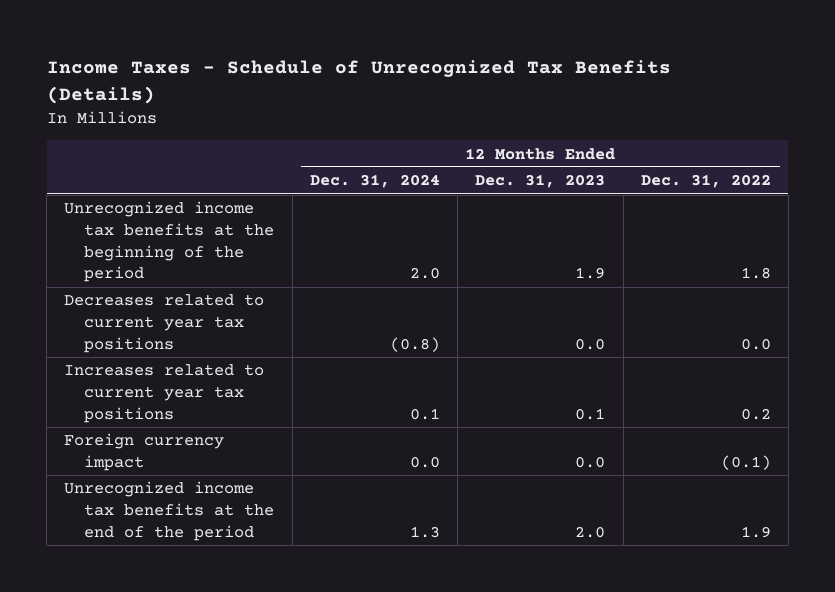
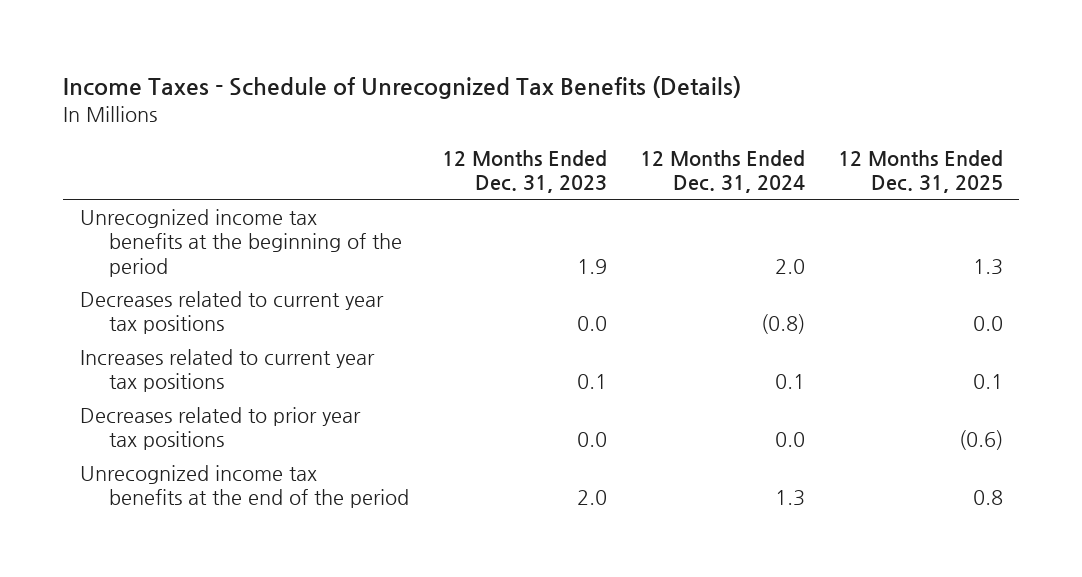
[640,174,771,189] Dec. 31, 2022 -> none
none -> [837,149,1003,194] 12 Months Ended Dec. 31, 2025
[64,433,225,472] Foreign currency impact -> none
none -> [79,406,361,451] Decreases related to prior year tax positions

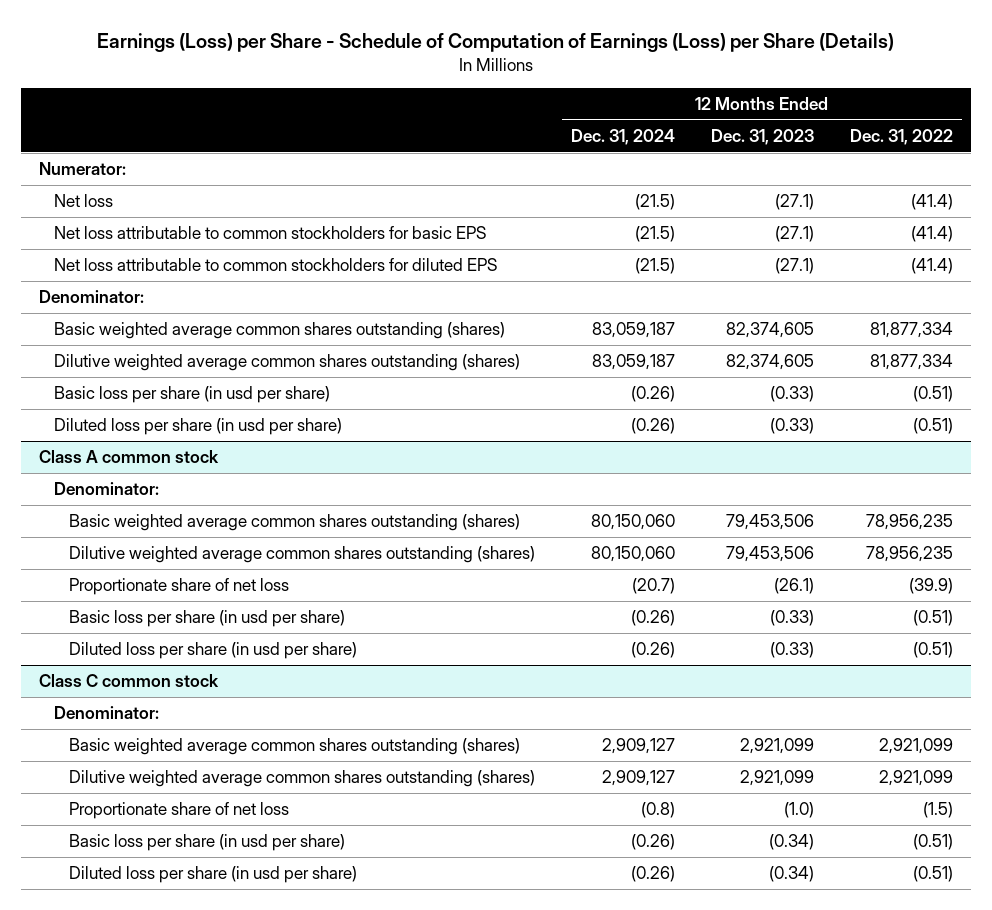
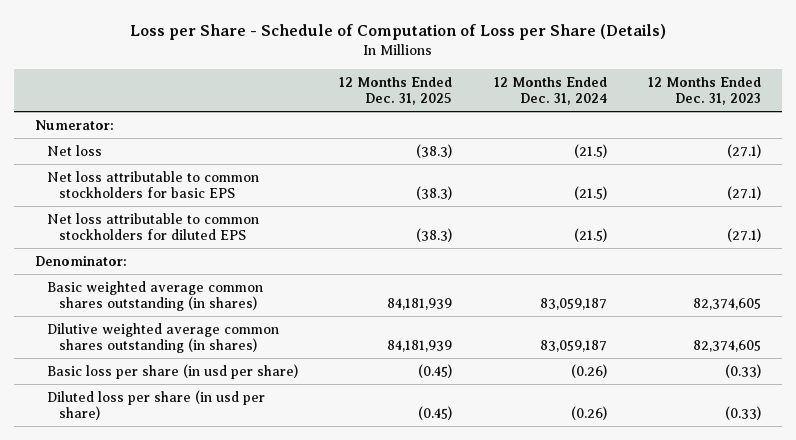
[96,32,894,52] Earnings (Loss) per Share - Schedule of Computation of Earnings (Loss) per Share (Details) -> [129,24,666,41] Loss per Share - Schedule of Computation of Loss per Share (Details)
[849,128,953,145] Dec. 31, 2022 -> none
none -> [339,76,453,106] 12 Months Ended Dec. 31, 2025
[53,386,330,404] Basic loss per share (in usd per share) -> none
[53,418,342,436] Diluted loss per share (in usd per share) -> none
[39,450,220,464] Class A common stock -> none
[53,482,159,496] Denominator: -> none
[68,514,520,532] Basic weighted average common shares outstanding (shares) -> none
[68,546,535,564] Dilutive weighted average common shares outstanding (shares) -> none
[68,578,289,596] Proportionate share of net loss -> none
[53,322,505,340] Basic weighted average common shares outstanding (shares) -> [47,280,264,312] Basic weighted average common shares outstanding (in shares)
[53,354,520,372] Dilutive weighted average common shares outstanding (shares) -> [47,322,280,354] Dilutive weighted average common shares outstanding (in shares)
[39,674,220,688] Class C common stock -> none
[53,706,159,720] Denominator: -> none
[68,738,520,756] Basic weighted average common shares outstanding (shares) -> none
[68,770,535,788] Dilutive weighted average common shares outstanding (shares) -> none
[68,802,289,820] Proportionate share of net loss -> none
[68,834,345,852] Basic loss per share (in usd per share) -> none
[68,866,357,884] Diluted loss per share (in usd per share) -> none

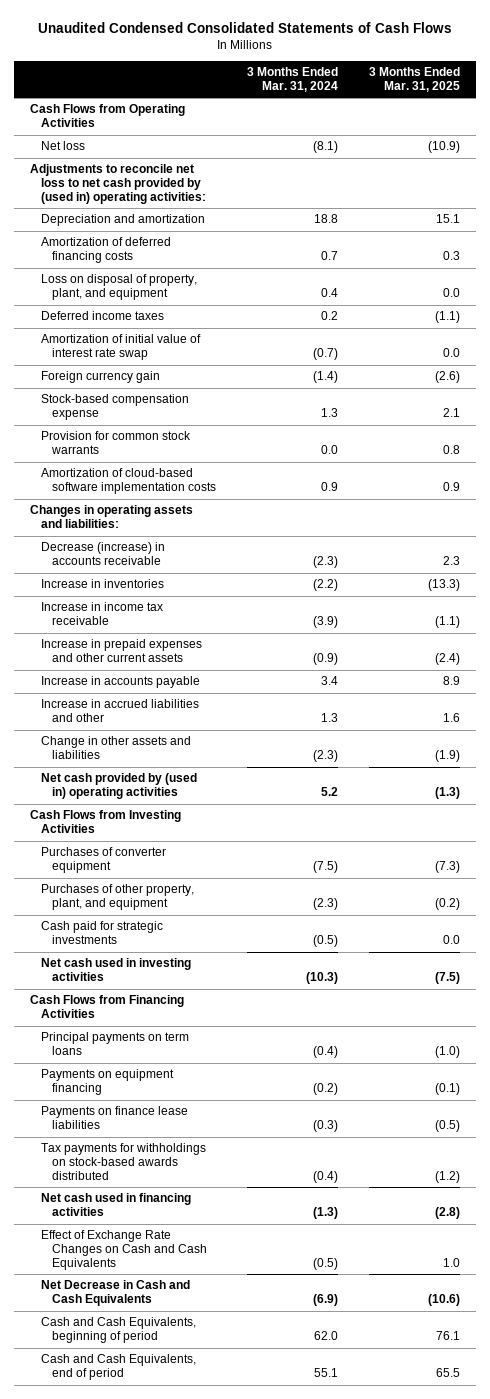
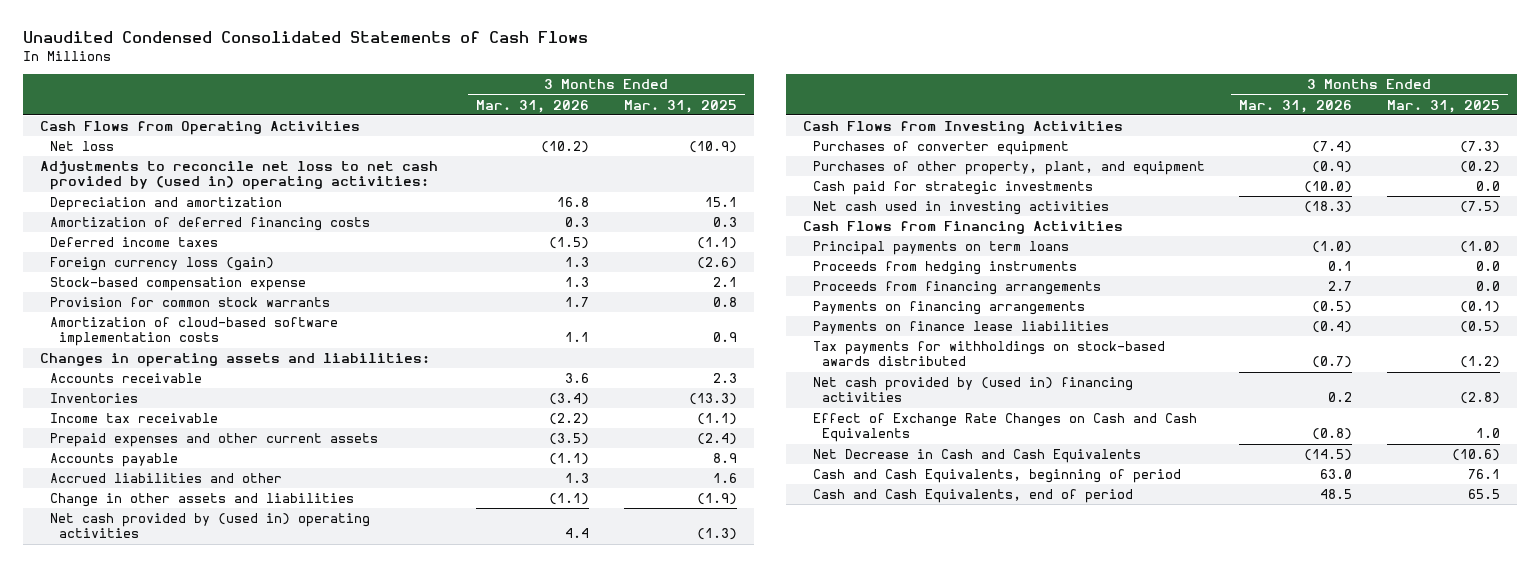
[246,67,338,92] 3 Months Ended Mar. 31, 2024 -> none
none -> [476,99,590,113] Mar. 31, 2026
[40,274,197,301] Loss on disposal of property, plant, and equipment -> none
[40,334,201,361] Amortization of initial value of interest rate swap -> none
[40,371,160,384] Foreign currency gain -> [49,257,274,272] Foreign currency loss (gain)
[40,542,165,566] Decrease (increase) in accounts receivable -> [49,373,202,384] Accounts receivable
[40,579,164,589] Increase in inventories -> [49,393,138,404] Inventories
[40,602,163,626] Increase in income tax receivable -> [49,413,218,424] Income tax receivable
[40,639,202,663] Increase in prepaid expenses and other current assets -> [49,433,378,448] Prepaid expenses and other current assets
[40,676,200,689] Increase in accounts payable -> [49,453,178,468] Accounts payable
[40,699,199,723] Increase in accrued liabilities and other -> [49,473,282,484] Accrued liabilities and other
none -> [812,261,1077,276] Proceeds from hedging instruments
none -> [812,281,1101,296] Proceeds from financing arrangements
[40,1069,174,1096] Payments on equipment financing -> [812,301,1085,316] Payments on financing arrangements
[40,1193,191,1217] Net cash used in financing activities -> [812,377,1133,403] Net cash provided by (used in) financing activities

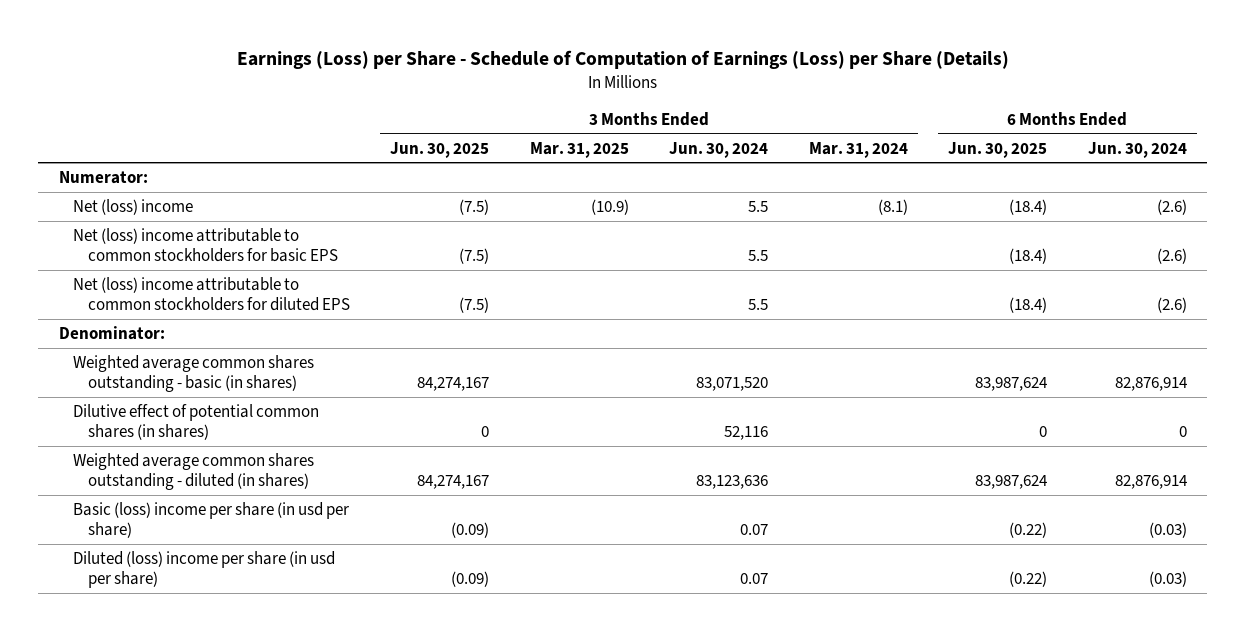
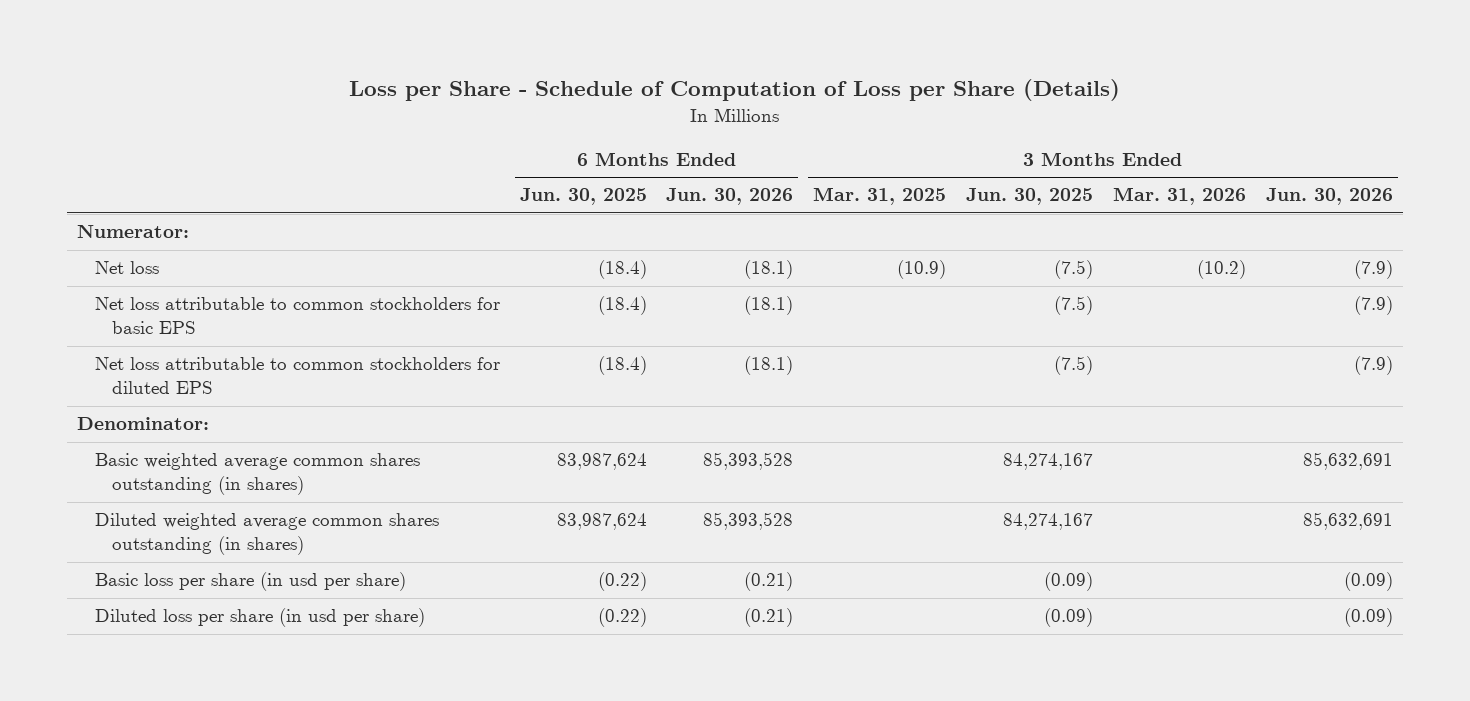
[236,49,1009,69] Earnings (Loss) per Share - Schedule of Computation of Earnings (Loss) per Share (Details) -> [349,79,1121,102] Loss per Share - Schedule of Computation of Loss per Share (Details)
[669,141,769,158] Jun. 30, 2024 -> none
[808,141,908,158] Mar. 31, 2024 -> none
[1087,141,1187,158] Jun. 30, 2024 -> none
none -> [666,188,794,206] Jun. 30, 2026
none -> [1113,187,1247,206] Mar. 31, 2026
none -> [1266,188,1394,206] Jun. 30, 2026
[73,199,194,216] Net (loss) income -> [94,261,159,275] Net loss
[73,228,338,262] Net (loss) income attributable to common stockholders for basic EPS -> [94,297,500,335] Net loss attributable to common stockholders for basic EPS
[73,277,350,311] Net (loss) income attributable to common stockholders for diluted EPS -> [94,357,500,395] Net loss attributable to common stockholders for diluted EPS
[73,404,320,440] Dilutive effect of potential common shares (in shares) -> none
[73,355,315,392] Weighted average common shares outstanding - basic (in shares) -> [94,453,420,496] Basic weighted average common shares outstanding (in shares)
[73,453,315,490] Weighted average common shares outstanding - diluted (in shares) -> [94,513,439,556] Diluted weighted average common shares outstanding (in shares)
[73,502,350,538] Basic (loss) income per share (in usd per share) -> [94,572,406,592] Basic loss per share (in usd per share)
[73,551,336,588] Diluted (loss) income per share (in usd per share) -> [94,608,425,628] Diluted loss per share (in usd per share)

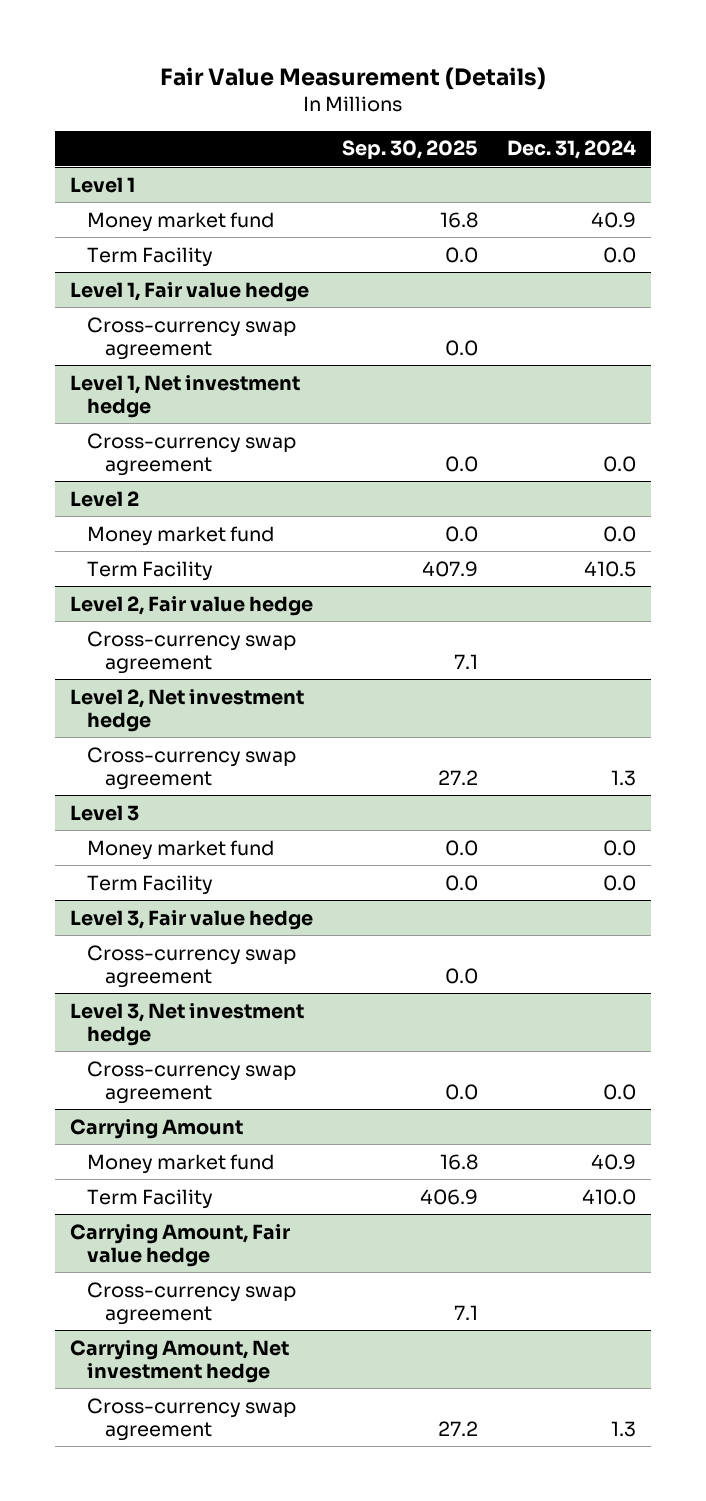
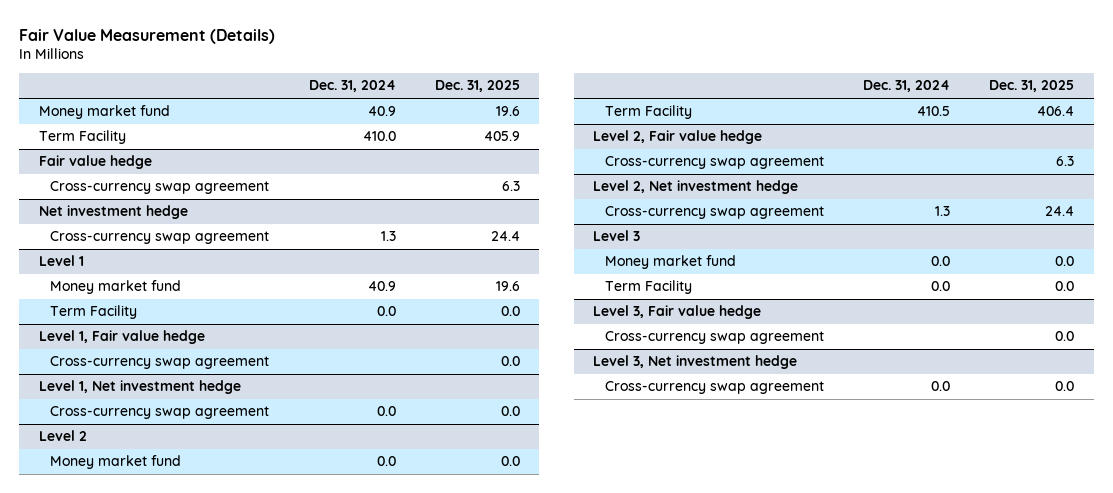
[341,140,478,160] Sep. 30, 2025 -> none
none -> [434,80,520,93] Dec. 31, 2025
none -> [38,105,170,120] Money market fund
none -> [38,130,126,145] Term Facility
none -> [38,155,152,170] Fair value hedge
none -> [50,181,270,195] Cross-currency swap agreement
none -> [38,205,188,220] Net investment hedge
none -> [50,231,270,245] Cross-currency swap agreement
[69,1118,243,1139] Carrying Amount -> none
[87,1153,275,1174] Money market fund -> none
[87,1188,214,1209] Term Facility -> none
[69,1223,290,1267] Carrying Amount, Fair value hedge -> none
[87,1281,297,1325] Cross-currency swap agreement -> none
[69,1339,289,1383] Carrying Amount, Net investment hedge -> none
[87,1397,297,1441] Cross-currency swap agreement -> none

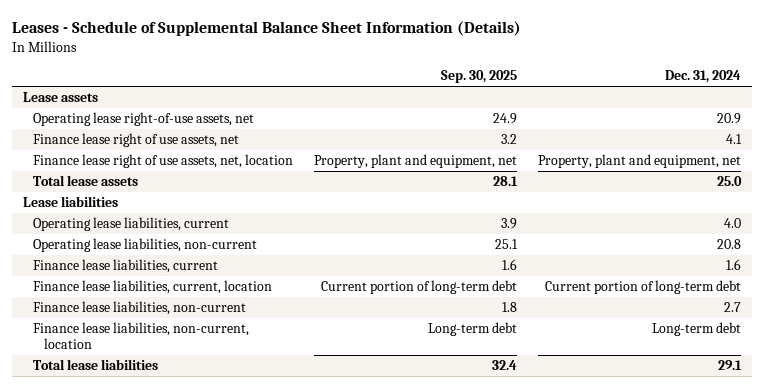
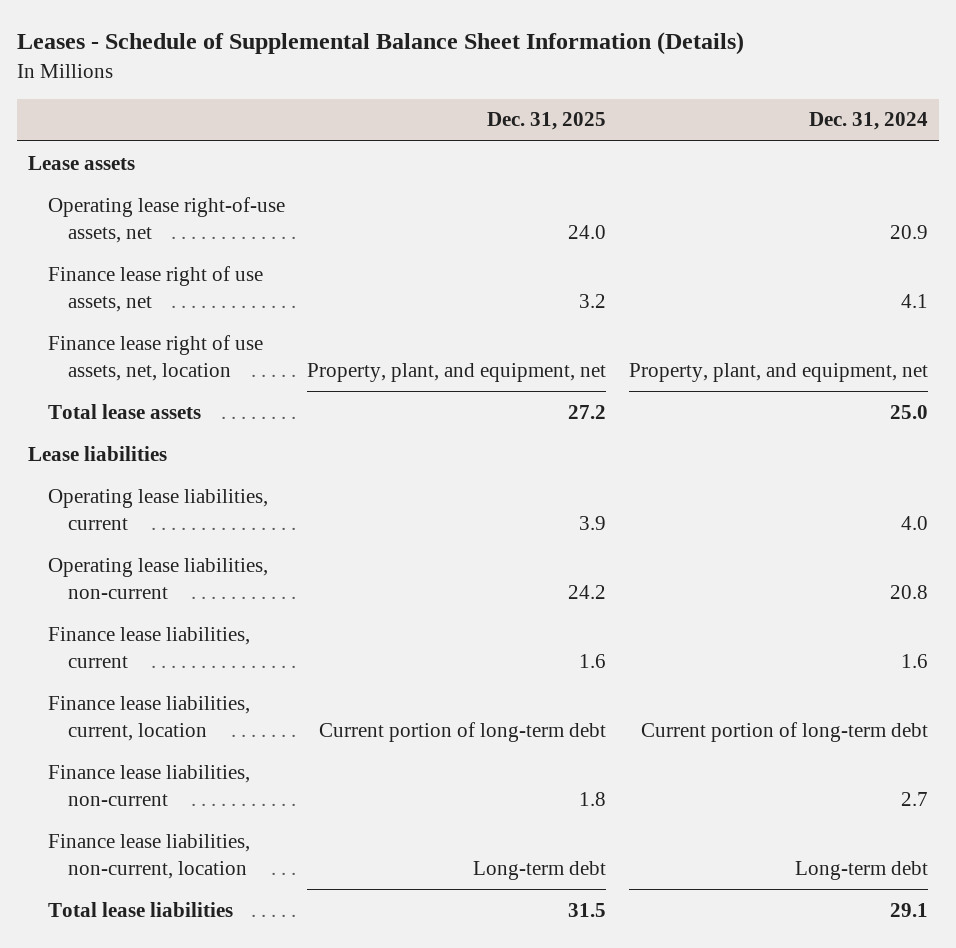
[441,70,518,84] Sep. 30, 2025 -> none
none -> [487,112,607,131] Dec. 31, 2025
[538,154,742,169] Property, plant and equipment, net -> [629,362,929,382] Property, plant, and equipment, net

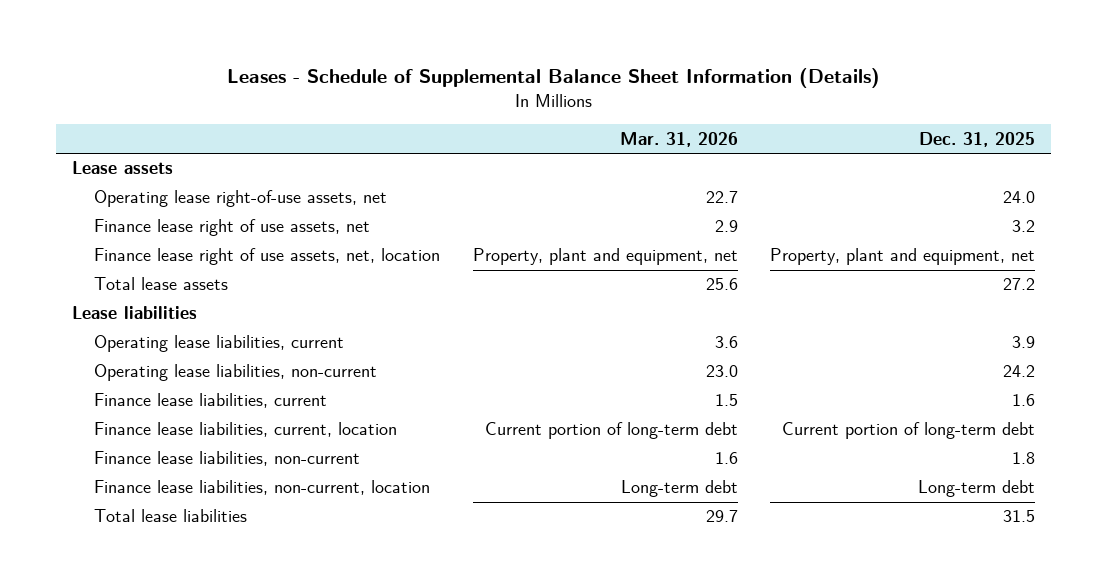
[809,112,929,131] Dec. 31, 2024 -> none
none -> [619,131,738,147] Mar. 31, 2026
[307,362,607,382] Property, plant, and equipment, net -> [769,248,1035,266] Property, plant and equipment, net

